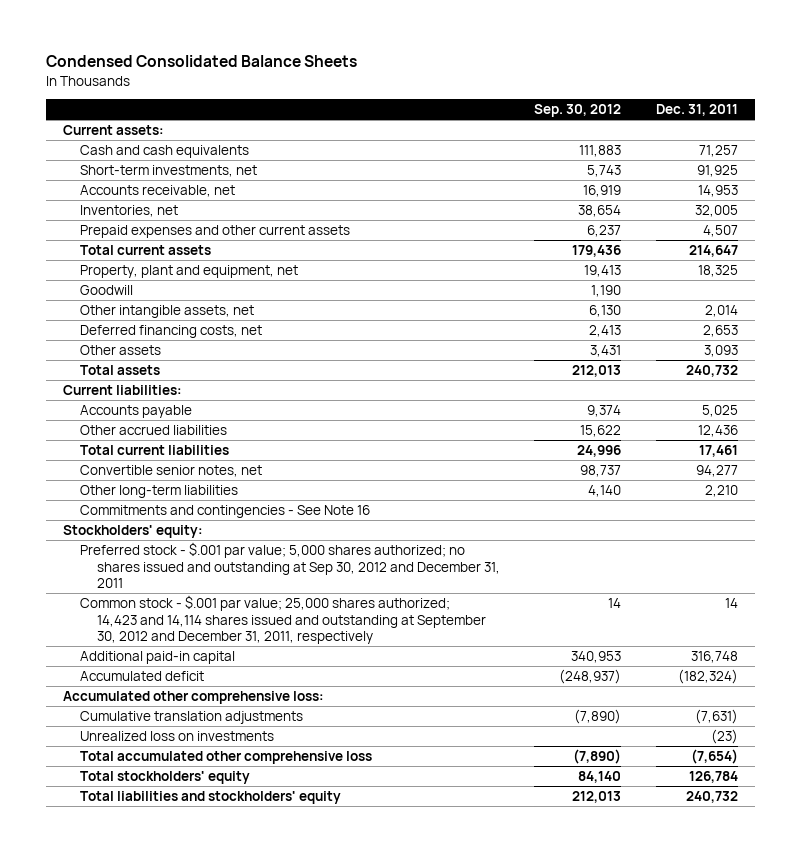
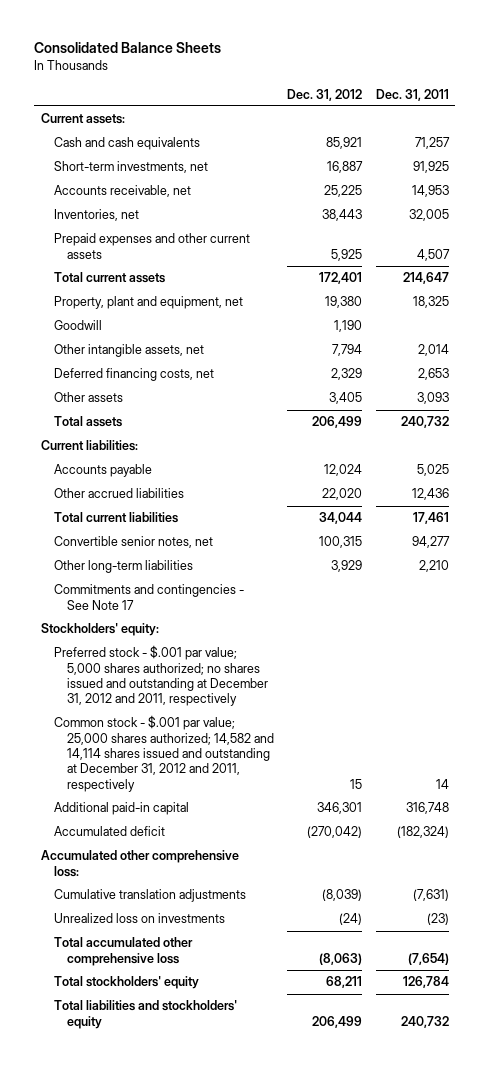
[46,55,358,68] Condensed Consolidated Balance Sheets -> [34,42,222,54] Consolidated Balance Sheets
[534,104,622,118] Sep. 30, 2012 -> none
none -> [287,88,363,101] Dec. 31, 2012
[79,505,370,519] Commitments and contingencies - See Note 16 -> [54,584,245,610] Commitments and contingencies - See Note 17
[79,542,500,588] Preferred stock - $.001 par value; 5,000 shares authorized; no shares issued and outstanding at Sep 30, 2012 and December 31, 2011 -> [54,645,269,707] Preferred stock - $.001 par value; 5,000 shares authorized; no shares issued and outstanding at December 31, 2012 and 2011, respectively
[79,595,486,644] Common stock - $.001 par value; 25,000 shares authorized; 14,423 and 14,114 shares issued and outstanding at September 30, 2012 and December 31, 2011, respectively -> [54,715,275,792] Common stock - $.001 par value; 25,000 shares authorized; 14,582 and 14,114 shares issued and outstanding at December 31, 2012 and 2011, respectively

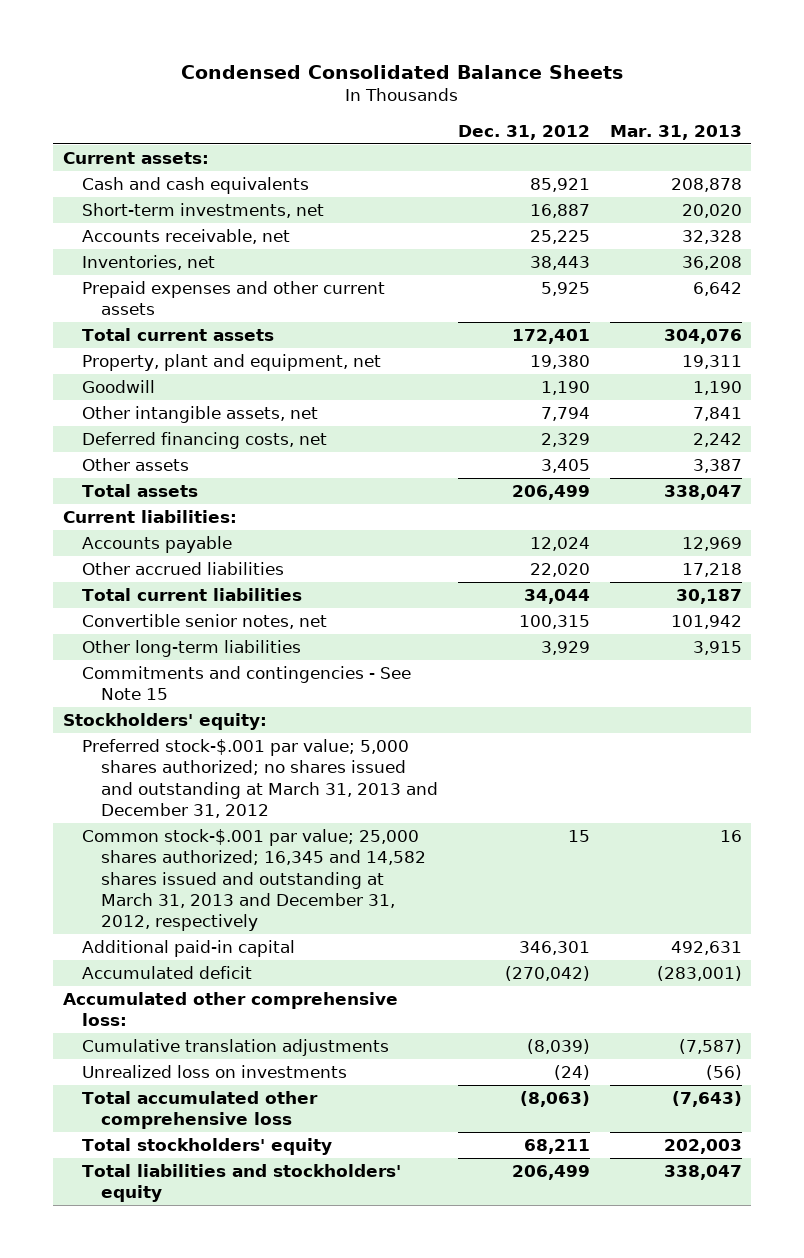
[34,42,222,54] Consolidated Balance Sheets -> [181,64,624,79] Condensed Consolidated Balance Sheets
[375,88,449,101] Dec. 31, 2011 -> none
none -> [609,124,742,140] Mar. 31, 2013
[54,584,245,610] Commitments and contingencies - See Note 17 -> [81,666,411,701] Commitments and contingencies - See Note 15
[54,645,269,707] Preferred stock - $.001 par value; 5,000 shares authorized; no shares issued and outstanding at December 31, 2012 and 2011, respectively -> [81,739,438,819] Preferred stock-$.001 par value; 5,000 shares authorized; no shares issued and outstanding at March 31, 2013 and December 31, 2012
[54,715,275,792] Common stock - $.001 par value; 25,000 shares authorized; 14,582 and 14,114 shares issued and outstanding at December 31, 2012 and 2011, respectively -> [81,829,426,932] Common stock-$.001 par value; 25,000 shares authorized; 16,345 and 14,582 shares issued and outstanding at March 31, 2013 and December 31, 2012, respectively

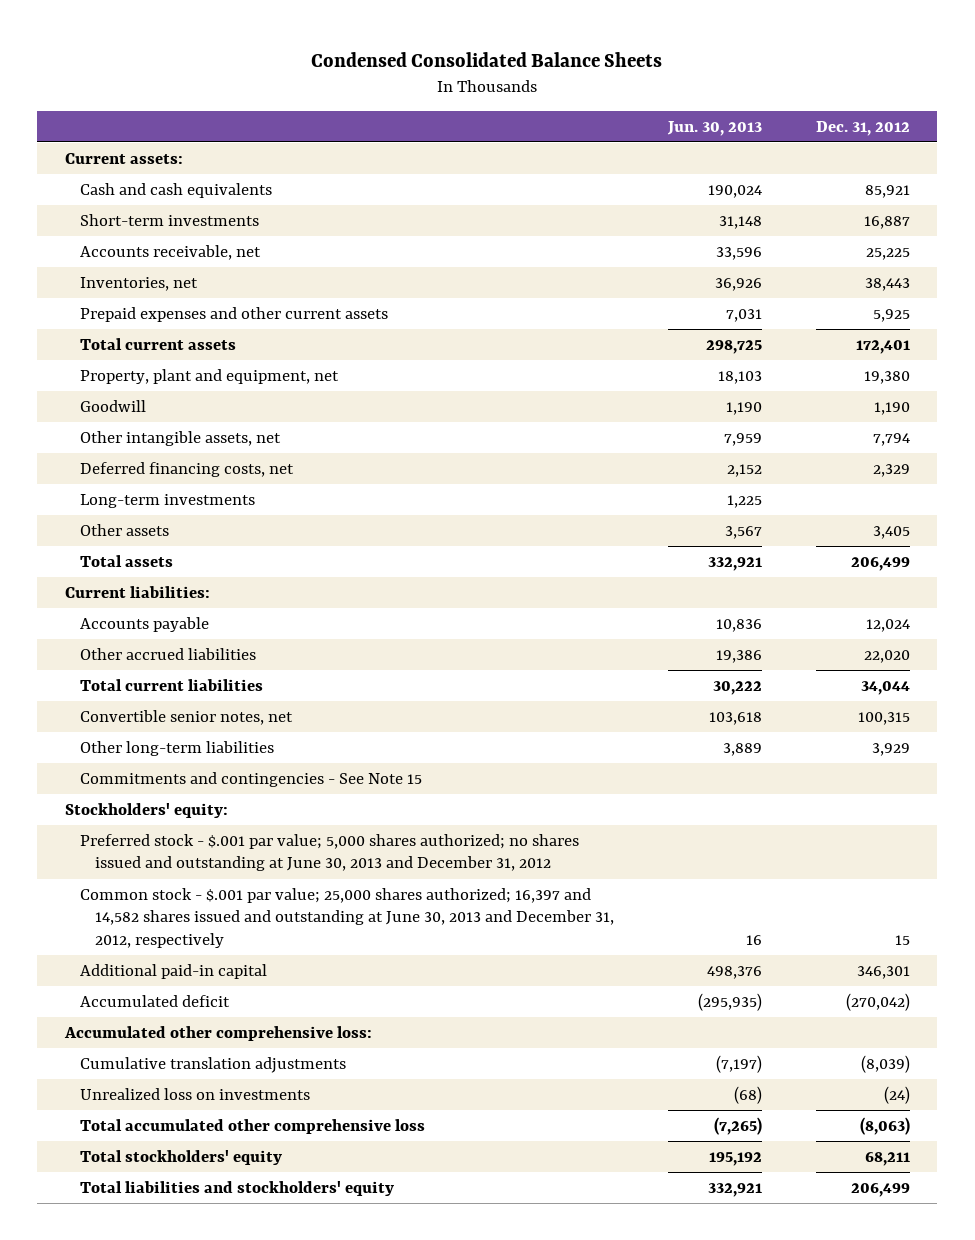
[609,124,742,140] Mar. 31, 2013 -> none
none -> [666,120,762,136] Jun. 30, 2013
[81,203,324,219] Short-term investments, net -> [79,213,259,226] Short-term investments
none -> [79,493,255,508] Long-term investments
[81,739,438,819] Preferred stock-$.001 par value; 5,000 shares authorized; no shares issued and outstanding at March 31, 2013 and December 31, 2012 -> [79,833,579,872] Preferred stock - $.001 par value; 5,000 shares authorized; no shares issued and outstanding at June 30, 2013 and December 31, 2012
[81,829,426,932] Common stock-$.001 par value; 25,000 shares authorized; 16,345 and 14,582 shares issued and outstanding at March 31, 2013 and December 31, 2012, respectively -> [79,887,614,949] Common stock - $.001 par value; 25,000 shares authorized; 16,397 and 14,582 shares issued and outstanding at June 30, 2013 and December 31, 2012, respectively

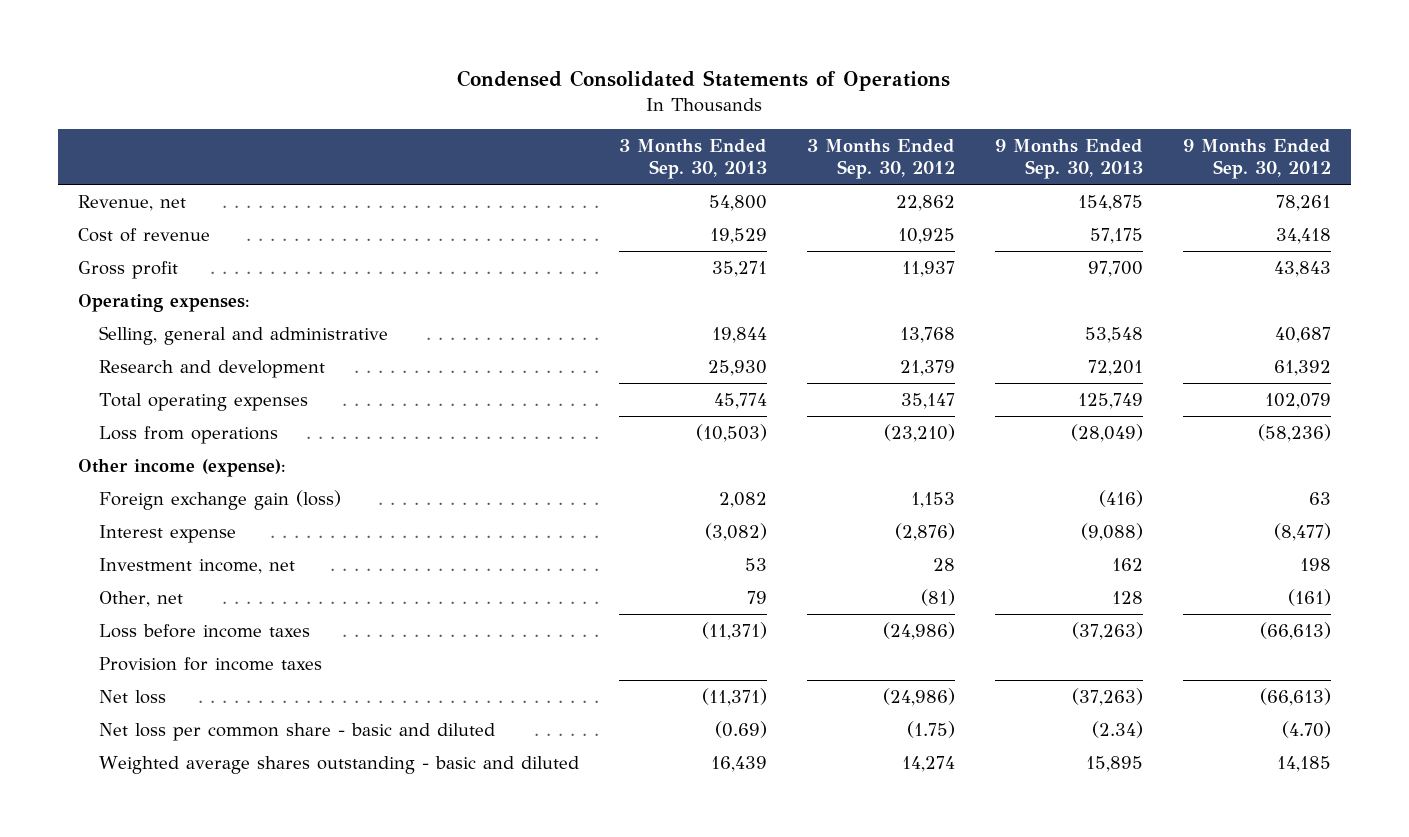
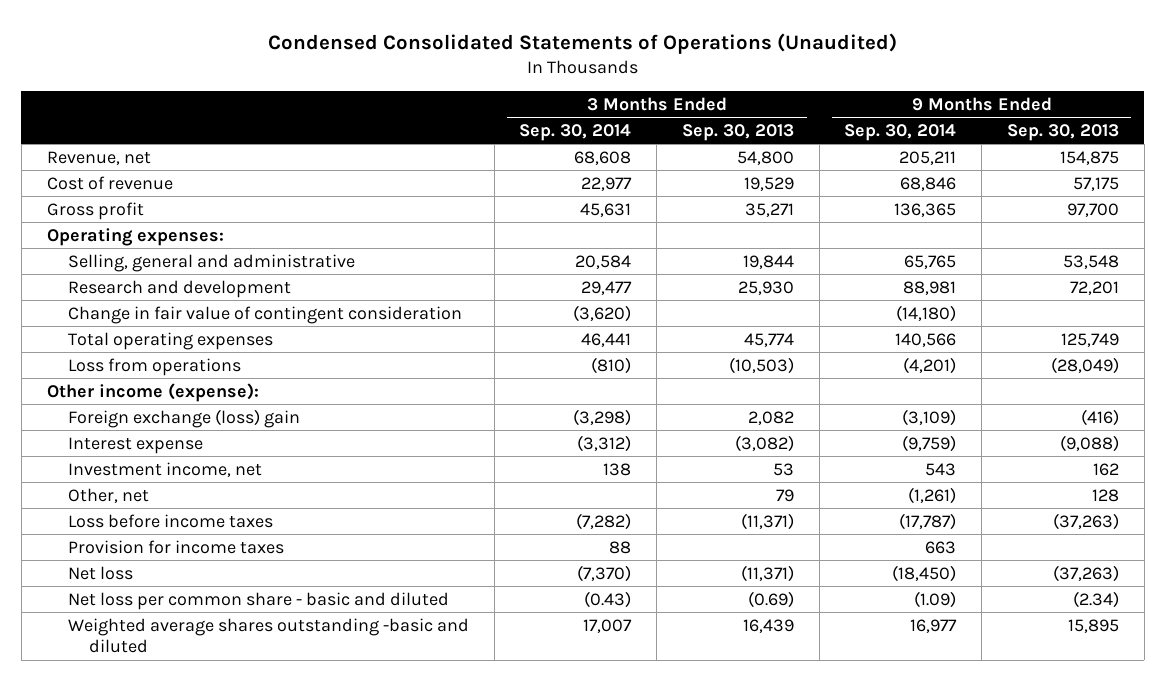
[457,70,951,92] Condensed Consolidated Statements of Operations -> [267,33,897,55] Condensed Consolidated Statements of Operations (Unaudited)
[806,138,955,180] 3 Months Ended Sep. 30, 2012 -> none
[1183,138,1332,180] 9 Months Ended Sep. 30, 2012 -> none
none -> [519,123,632,141] Sep. 30, 2014
none -> [844,123,957,141] Sep. 30, 2014
none -> [67,305,462,324] Change in fair value of contingent consideration
[98,489,341,510] Foreign exchange gain (loss) -> [67,408,300,428] Foreign exchange (loss) gain
[98,755,579,774] Weighted average shares outstanding - basic and diluted -> [67,617,469,654] Weighted average shares outstanding -basic and diluted

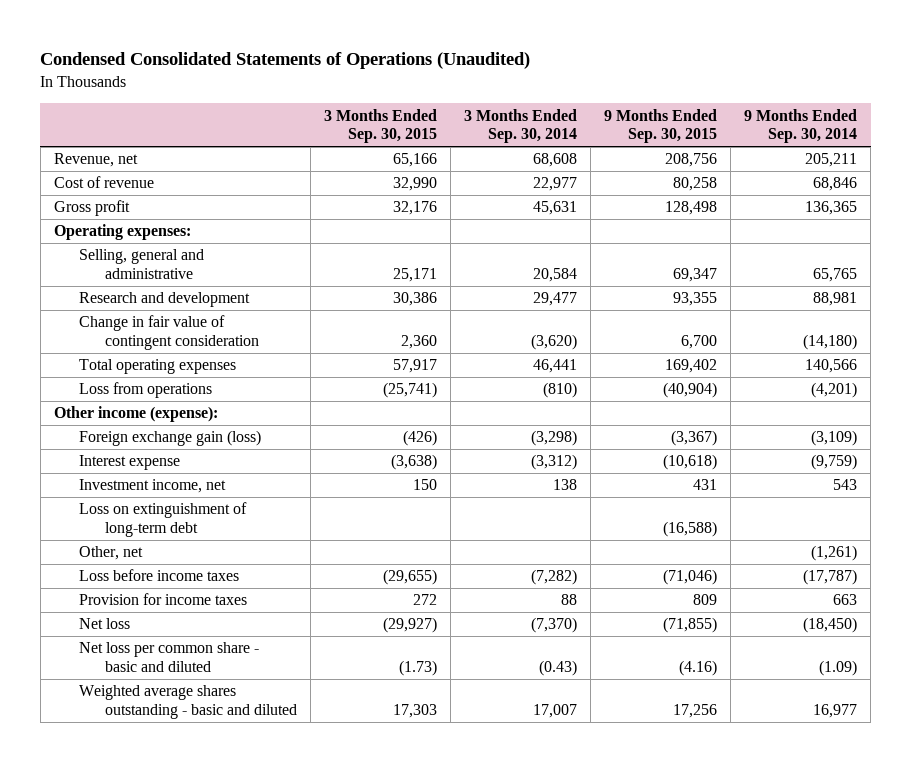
[681,123,794,141] Sep. 30, 2013 -> none
[1006,123,1119,141] Sep. 30, 2013 -> none
none -> [323,108,437,144] 3 Months Ended Sep. 30, 2015
none -> [604,108,718,144] 9 Months Ended Sep. 30, 2015
[67,408,300,428] Foreign exchange (loss) gain -> [79,430,262,447] Foreign exchange gain (loss)
none -> [79,502,248,538] Loss on extinguishment of long-term debt
[67,617,469,654] Weighted average shares outstanding -basic and diluted -> [79,685,297,720] Weighted average shares outstanding - basic and diluted

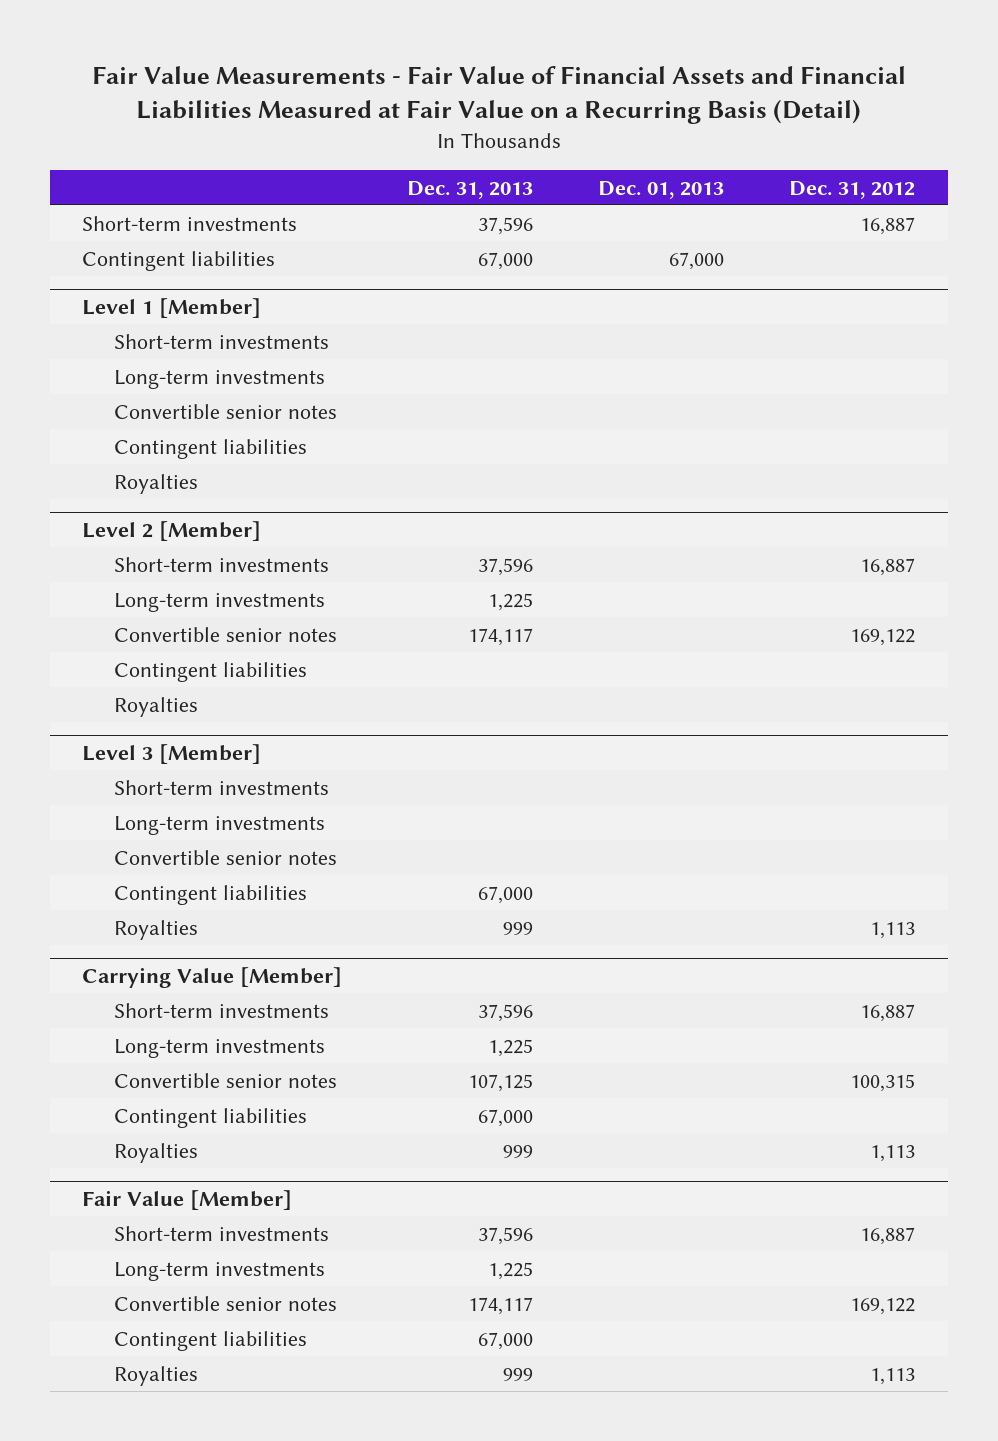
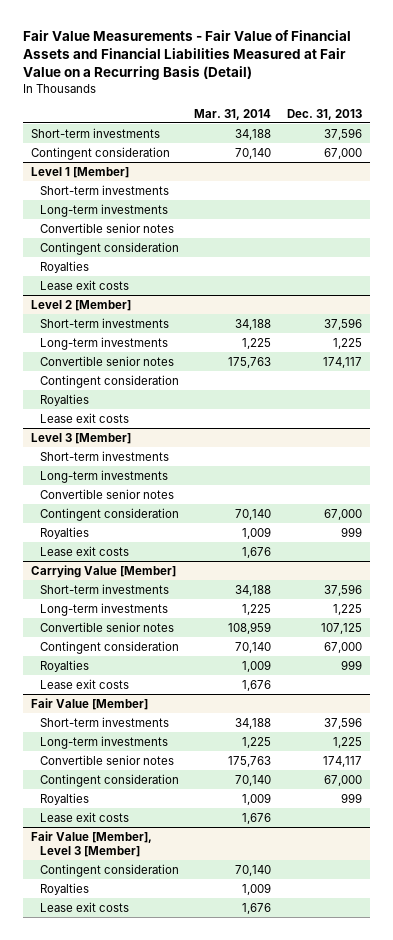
[598,180,725,199] Dec. 01, 2013 -> none
[789,180,916,199] Dec. 31, 2012 -> none
none -> [194,108,272,120] Mar. 31, 2014
[82,250,276,271] Contingent liabilities -> [30,146,170,160] Contingent consideration
[114,438,308,459] Contingent liabilities -> [39,241,179,255] Contingent consideration
none -> [39,279,129,290] Lease exit costs
[114,661,308,682] Contingent liabilities -> [39,374,179,388] Contingent consideration
none -> [39,412,129,423] Lease exit costs
[114,884,308,905] Contingent liabilities -> [39,507,179,521] Contingent consideration
none -> [39,545,129,556] Lease exit costs
[114,1107,308,1128] Contingent liabilities -> [39,640,179,654] Contingent consideration
none -> [39,678,129,689] Lease exit costs
[114,1330,308,1351] Contingent liabilities -> [39,773,179,787] Contingent consideration
none -> [39,811,129,822] Lease exit costs
none -> [30,830,152,857] Fair Value [Member], Level 3 [Member]
none -> [39,863,179,877] Contingent consideration
none -> [39,882,89,895] Royalties
none -> [39,901,129,912] Lease exit costs

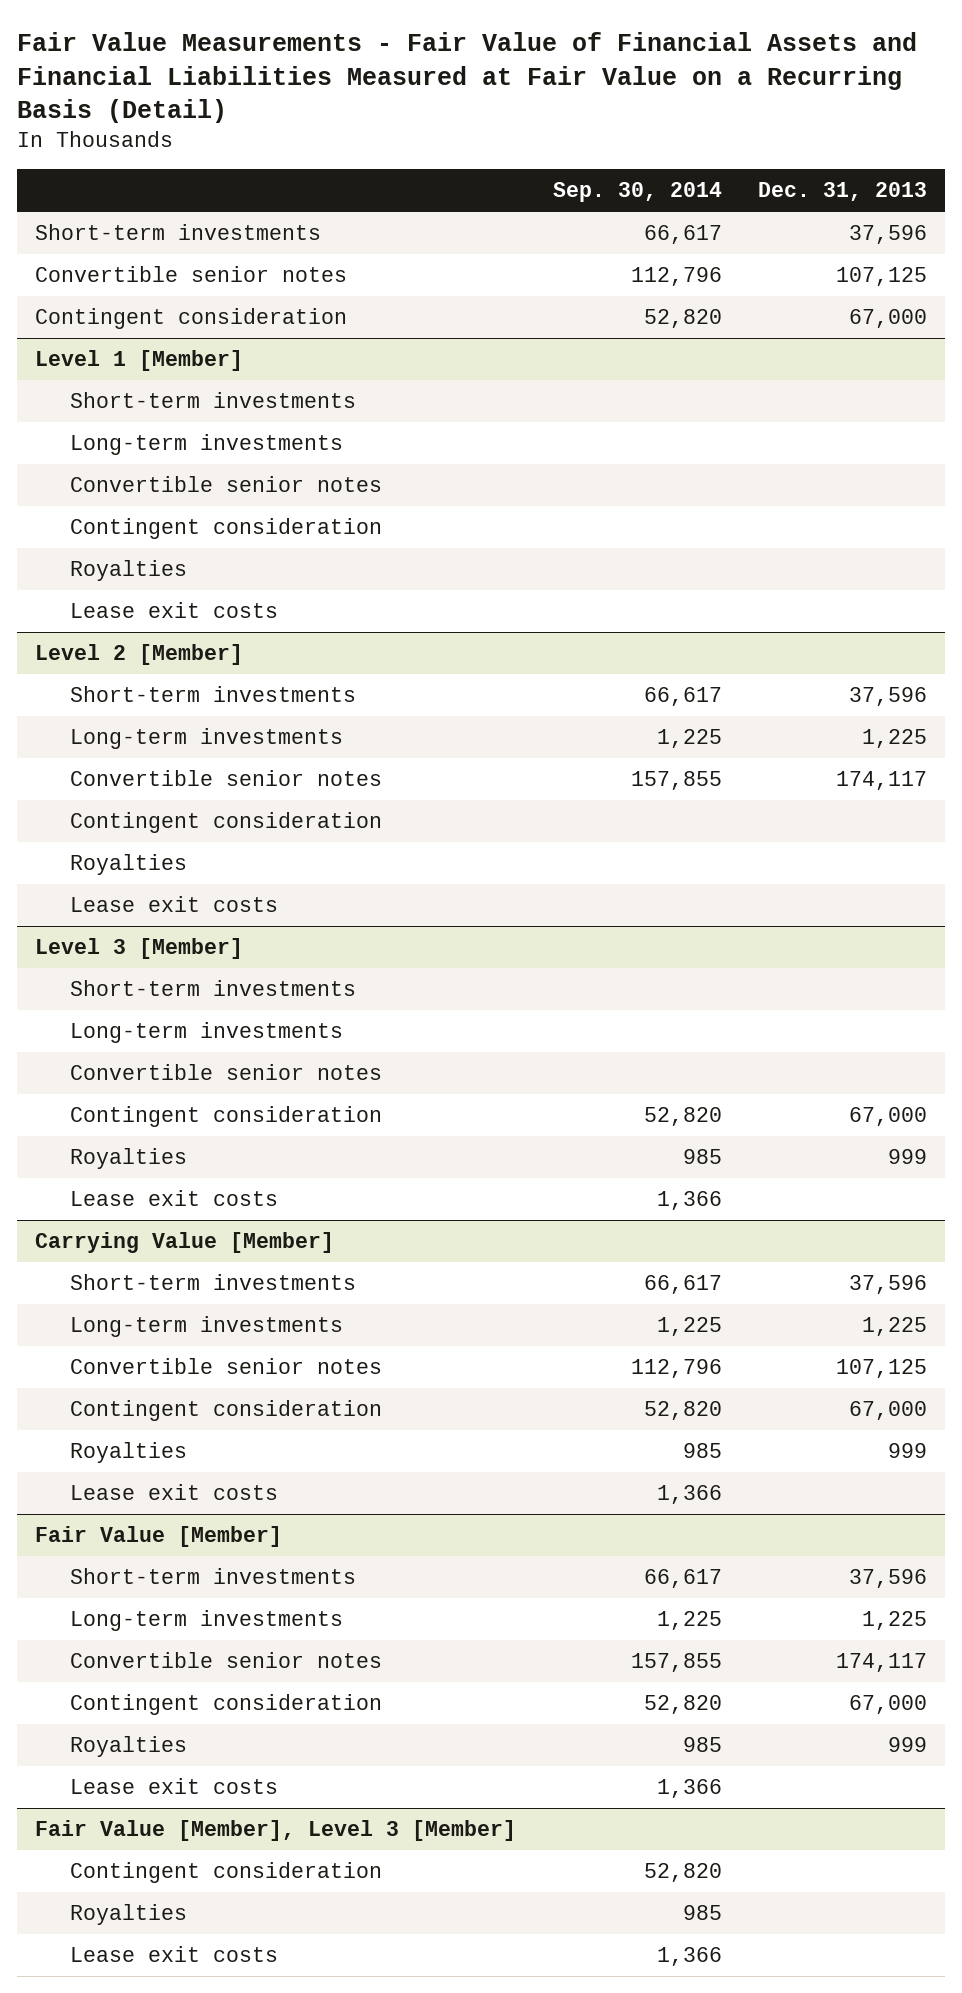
[194,108,272,120] Mar. 31, 2014 -> none
none -> [552,182,722,203] Sep. 30, 2014
none -> [35,266,348,283] Convertible senior notes

